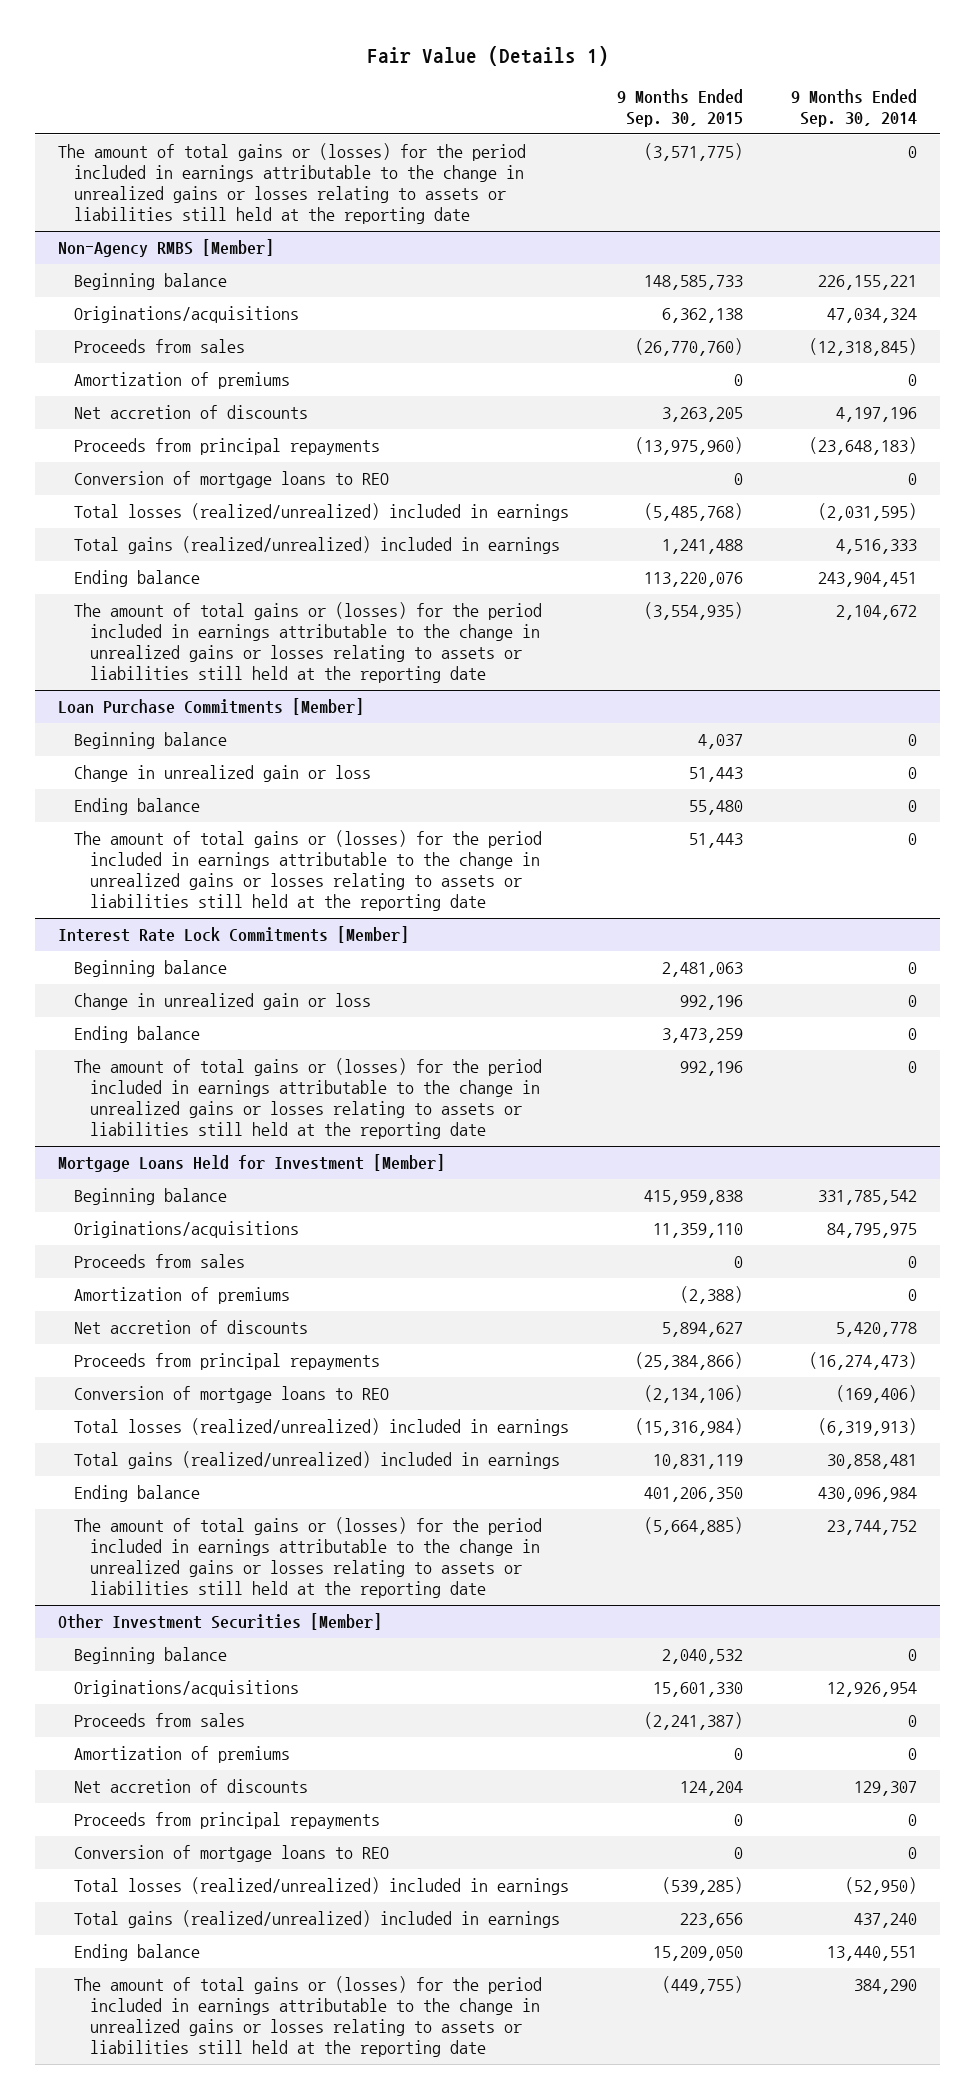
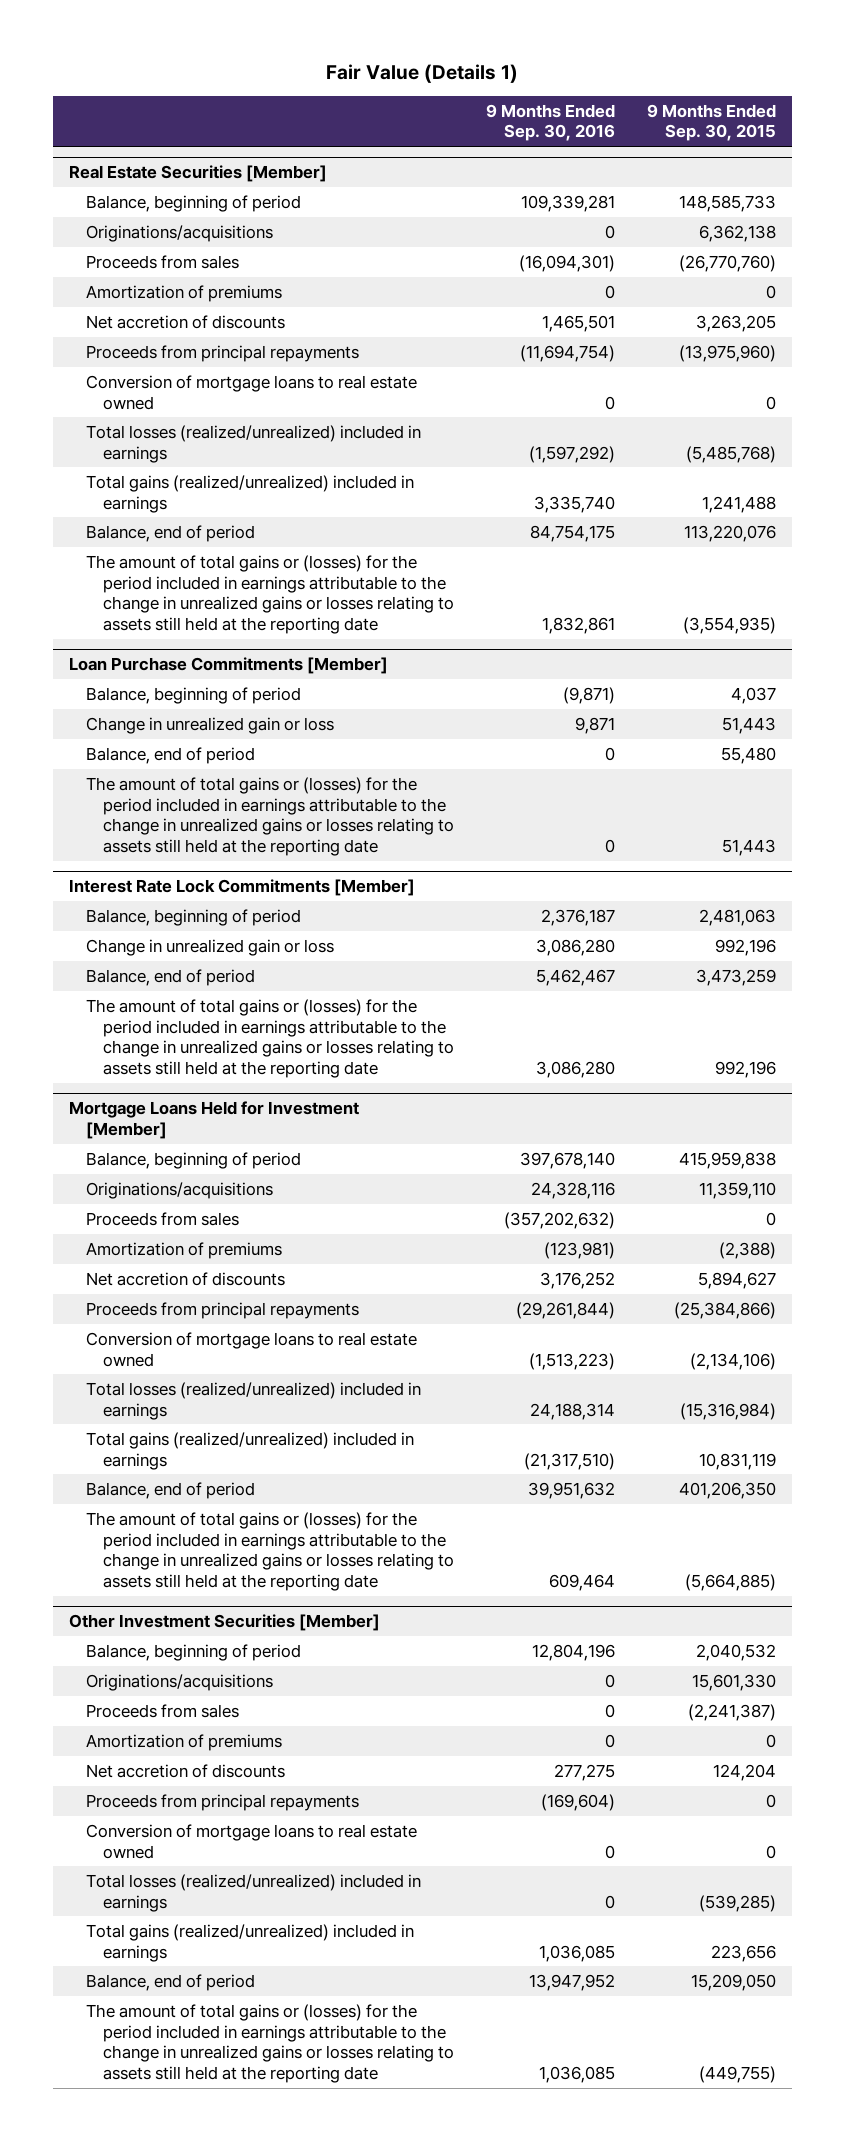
[790,88,917,127] 9 Months Ended Sep. 30, 2014 -> none
none -> [486,103,616,142] 9 Months Ended Sep. 30, 2016
[58,143,527,224] The amount of total gains or (losses) for the period included in earnings attributable to the change in unrealized gains or losses relating to assets or liabilities still held at the reporting date -> none
[58,239,275,258] Non-Agency RMBS [Member] -> none
none -> [68,165,327,183] Real Estate Securities [Member]
[74,273,228,291] Beginning balance -> [85,194,301,212] Balance, beginning of period
[74,471,390,489] Conversion of mortgage loans to REO -> [85,374,417,410] Conversion of mortgage loans to real estate owned
[74,570,201,588] Ending balance -> [85,524,255,542] Balance, end of period
[74,602,543,683] The amount of total gains or (losses) for the period included in earnings attributable to the change in unrealized gains or losses relating to assets or liabilities still held at the reporting date -> [85,554,455,634] The amount of total gains or (losses) for the period included in earnings attributable to the change in unrealized gains or losses relating to assets still held at the reporting date
[74,732,228,750] Beginning balance -> [85,686,301,704] Balance, beginning of period
[74,798,201,816] Ending balance -> [85,746,255,764] Balance, end of period
[74,830,543,911] The amount of total gains or (losses) for the period included in earnings attributable to the change in unrealized gains or losses relating to assets or liabilities still held at the reporting date -> [85,776,455,856] The amount of total gains or (losses) for the period included in earnings attributable to the change in unrealized gains or losses relating to assets still held at the reporting date
[74,960,228,978] Beginning balance -> [85,908,301,926] Balance, beginning of period
[74,1026,201,1044] Ending balance -> [85,968,255,986] Balance, end of period
[74,1058,543,1139] The amount of total gains or (losses) for the period included in earnings attributable to the change in unrealized gains or losses relating to assets or liabilities still held at the reporting date -> [85,998,455,1078] The amount of total gains or (losses) for the period included in earnings attributable to the change in unrealized gains or losses relating to assets still held at the reporting date
[74,1188,228,1206] Beginning balance -> [85,1151,301,1169] Balance, beginning of period
[74,1386,390,1404] Conversion of mortgage loans to REO -> [85,1331,417,1367] Conversion of mortgage loans to real estate owned
[74,1485,201,1503] Ending balance -> [85,1481,255,1499] Balance, end of period
[74,1517,543,1598] The amount of total gains or (losses) for the period included in earnings attributable to the change in unrealized gains or losses relating to assets or liabilities still held at the reporting date -> [85,1511,455,1591] The amount of total gains or (losses) for the period included in earnings attributable to the change in unrealized gains or losses relating to assets still held at the reporting date
[74,1647,228,1665] Beginning balance -> [85,1643,301,1661] Balance, beginning of period
[74,1845,390,1863] Conversion of mortgage loans to REO -> [85,1823,417,1859] Conversion of mortgage loans to real estate owned
[74,1944,201,1962] Ending balance -> [85,1973,255,1991] Balance, end of period
[74,1976,543,2057] The amount of total gains or (losses) for the period included in earnings attributable to the change in unrealized gains or losses relating to assets or liabilities still held at the reporting date -> [85,2003,455,2083] The amount of total gains or (losses) for the period included in earnings attributable to the change in unrealized gains or losses relating to assets still held at the reporting date

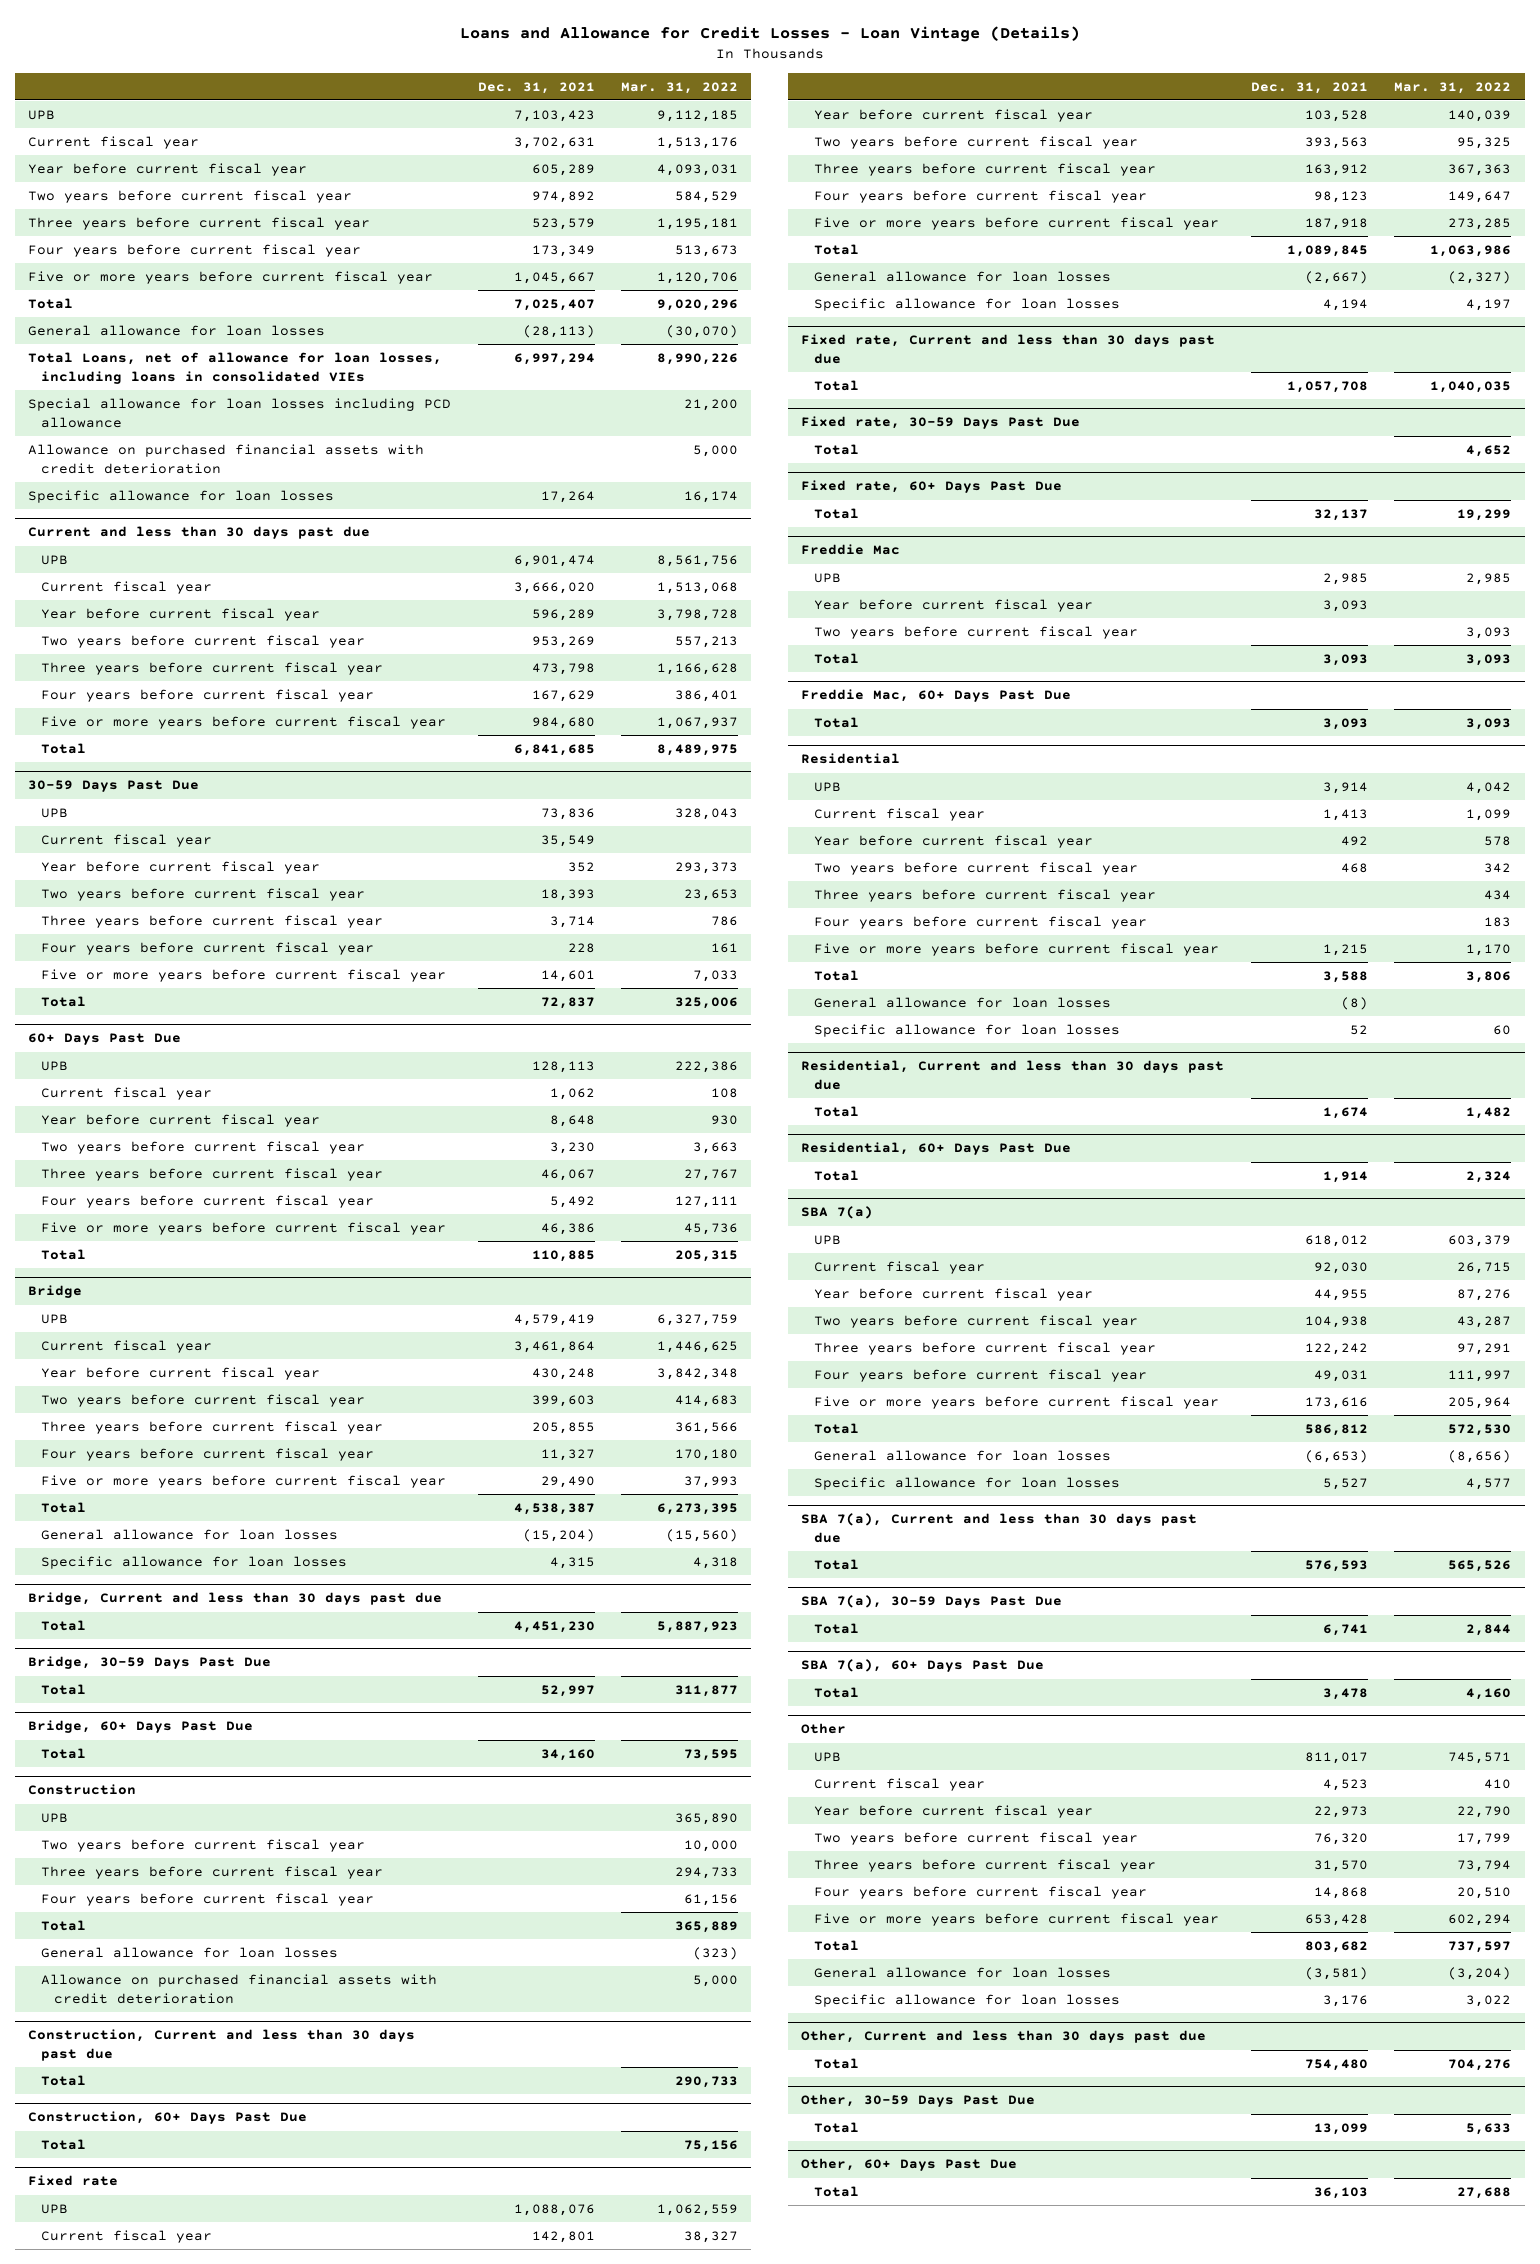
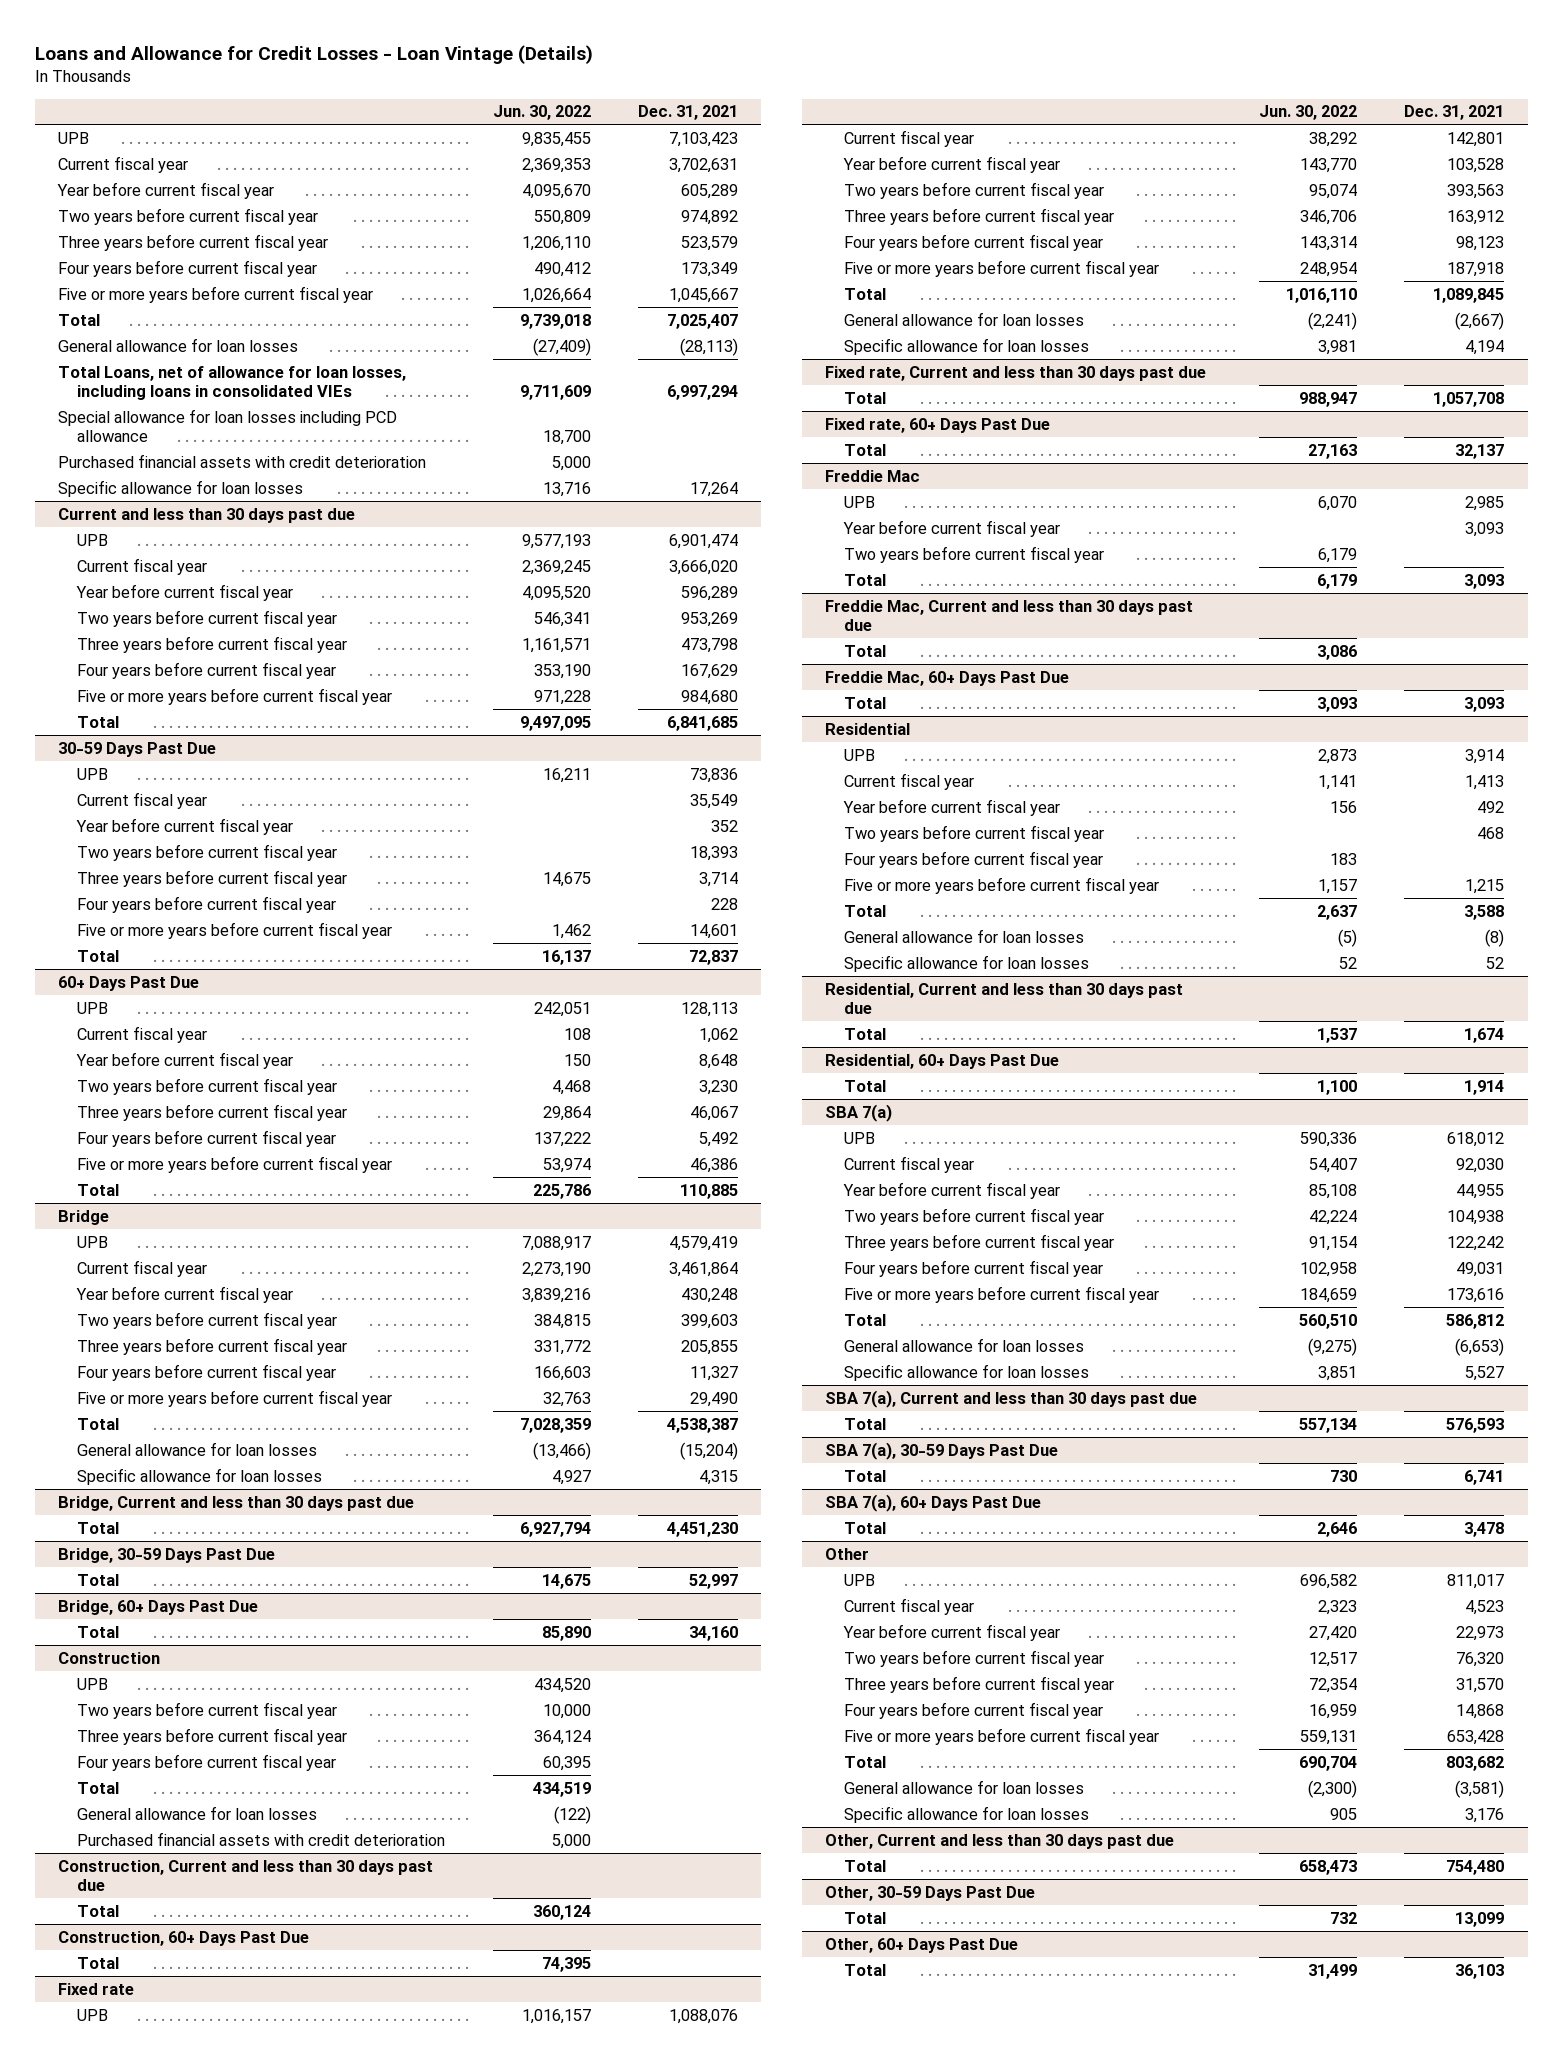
[621,81,739,94] Mar. 31, 2022 -> none
none -> [492,105,591,121] Jun. 30, 2022
[28,443,425,474] Allowance on purchased financial assets with credit deterioration -> [58,453,427,468] Purchased financial assets with credit deterioration
[41,1973,438,2004] Allowance on purchased financial assets with credit deterioration -> [77,1831,446,1846] Purchased financial assets with credit deterioration
[801,416,1081,430] Fixed rate, 30-59 Days Past Due -> none
[814,443,860,455] Total -> none
none -> [825,599,1194,632] Freddie Mac, Current and less than 30 days past due
none -> [844,644,887,657] Total
[814,888,1157,902] Three years before current fiscal year -> none

